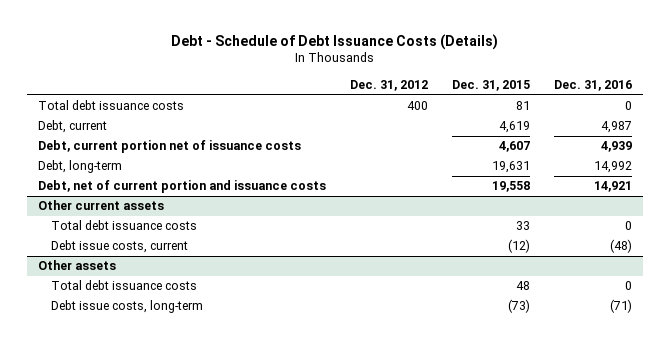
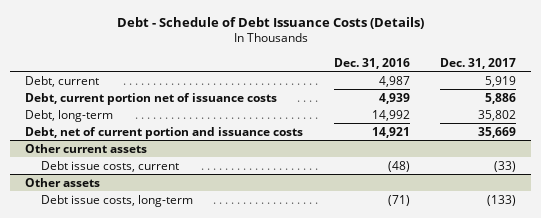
[350,80,429,92] Dec. 31, 2012 -> none
[451,80,530,92] Dec. 31, 2015 -> none
none -> [440,57,517,69] Dec. 31, 2017
[38,100,185,111] Total debt issuance costs -> none
[51,220,198,231] Total debt issuance costs -> none
[51,280,198,291] Total debt issuance costs -> none

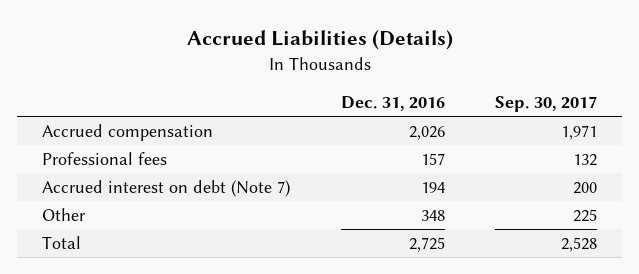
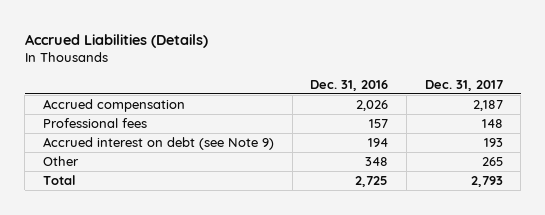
[495,96,598,113] Sep. 30, 2017 -> none
none -> [424,79,503,91] Dec. 31, 2017
[42,179,291,197] Accrued interest on debt (Note 7) -> [42,137,274,151] Accrued interest on debt (see Note 9)

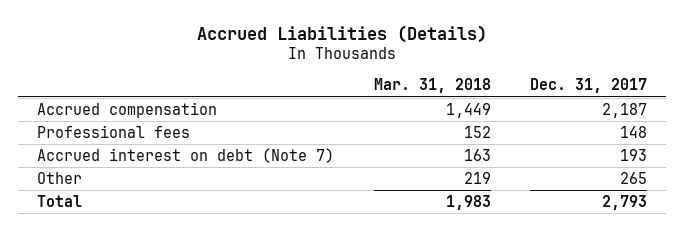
[310,79,389,91] Dec. 31, 2016 -> none
none -> [373,78,491,94] Mar. 31, 2018
[42,137,274,151] Accrued interest on debt (see Note 9) -> [37,147,335,163] Accrued interest on debt (Note 7)

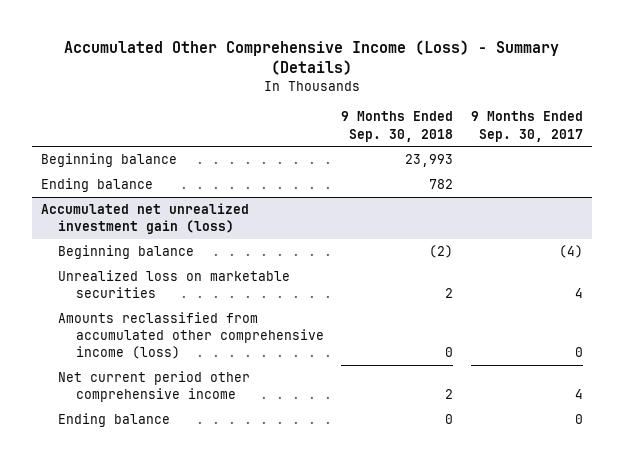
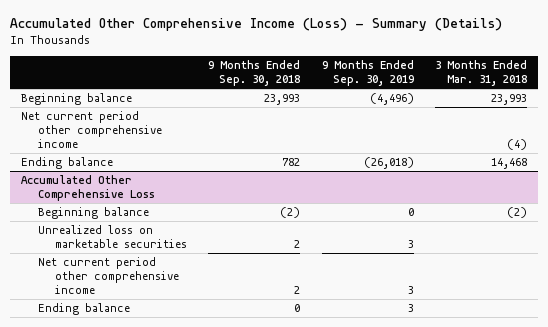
[470,111,583,142] 9 Months Ended Sep. 30, 2017 -> none
none -> [321,60,414,87] 9 Months Ended Sep. 30, 2019
none -> [435,60,528,87] 3 Months Ended Mar. 31, 2018
none -> [20,111,162,149] Net current period other comprehensive income
[41,203,250,235] Accumulated net unrealized investment gain (loss) -> [20,175,155,202] Accumulated Other Comprehensive Loss
[58,312,324,360] Amounts reclassified from accumulated other comprehensive income (loss) -> none

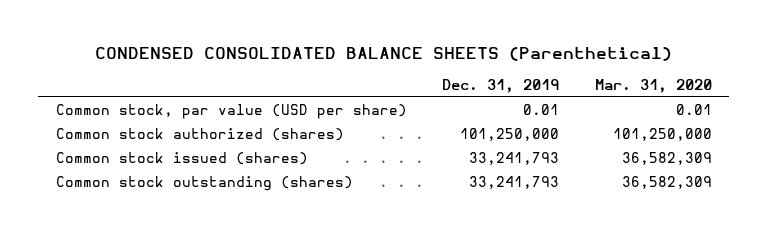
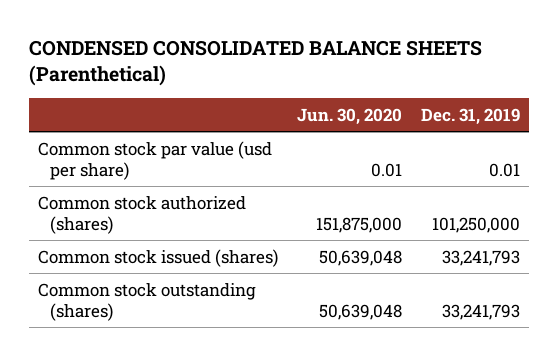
[594,79,712,94] Mar. 31, 2020 -> none
none -> [296,107,402,125] Jun. 30, 2020
[55,104,407,120] Common stock, par value (USD per share) -> [38,140,273,180] Common stock par value (usd per share)

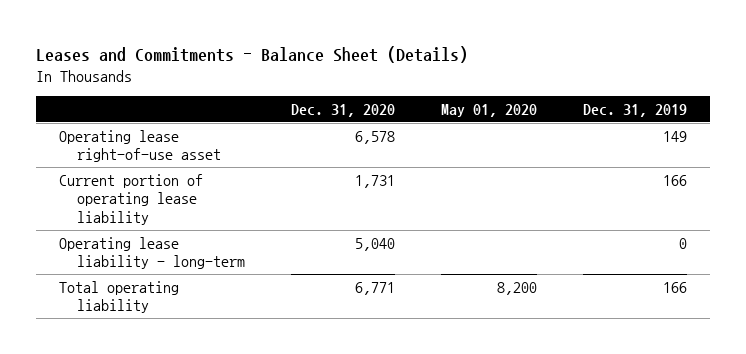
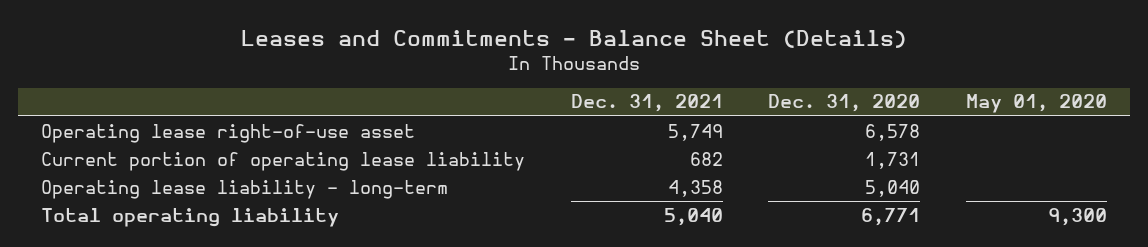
[583,103,688,117] Dec. 31, 2019 -> none
none -> [570,94,723,113] Dec. 31, 2021
[497,281,538,295] 8,200 -> [1047,207,1107,226] 9,300

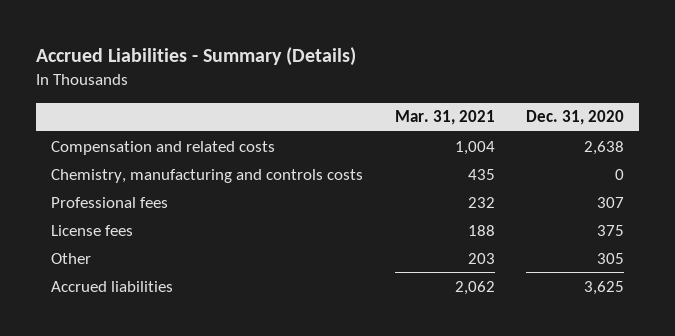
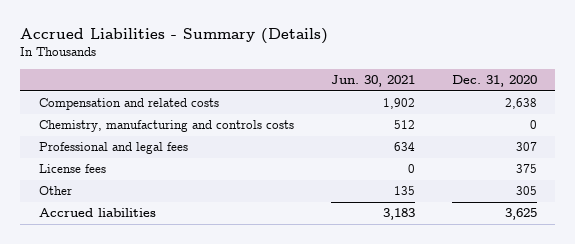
[394,110,495,126] Mar. 31, 2021 -> none
none -> [330,75,415,88] Jun. 30, 2021
[51,196,169,208] Professional fees -> [38,142,188,155] Professional and legal fees

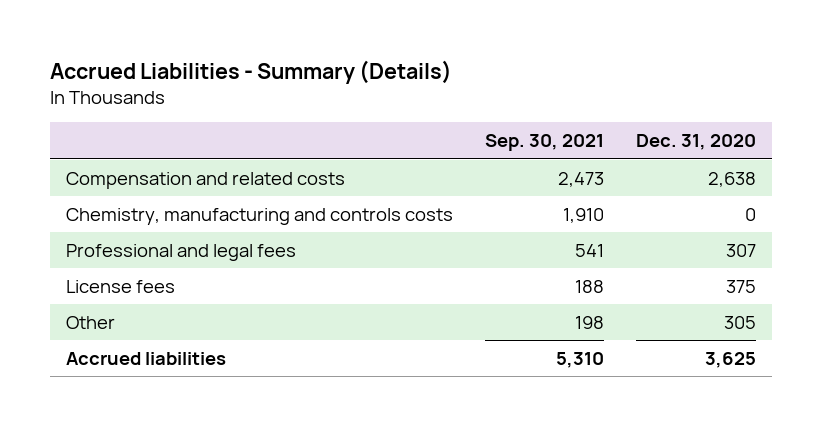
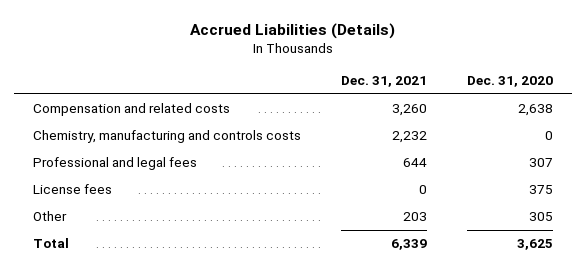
[49,59,452,84] Accrued Liabilities - Summary (Details) -> [189,22,395,39] Accrued Liabilities (Details)
[484,134,604,152] Sep. 30, 2021 -> none
none -> [340,76,427,88] Dec. 31, 2021
[65,351,226,365] Accrued liabilities -> [33,238,70,249] Total

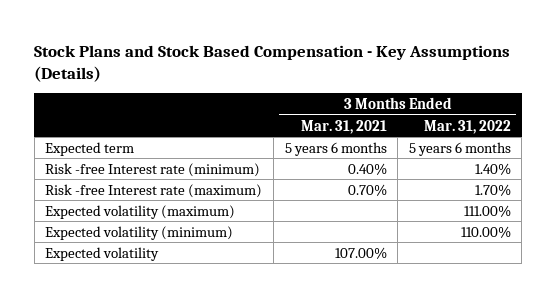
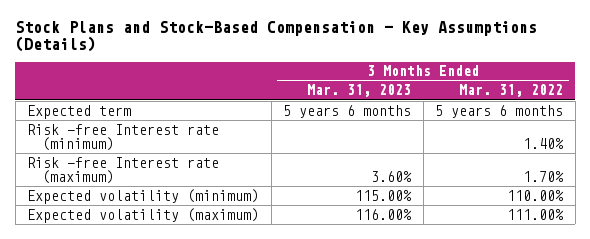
[34,44,511,83] Stock Plans and Stock Based Compensation - Key Assumptions (Details) -> [15,20,538,53] Stock Plans and Stock-Based Compensation - Key Assumptions (Details)
[300,119,387,134] Mar. 31, 2021 -> none
none -> [307,84,412,98] Mar. 31, 2023
[45,246,160,261] Expected volatility -> none
[45,204,236,219] Expected volatility (maximum) -> [27,207,260,223] Expected volatility (maximum)

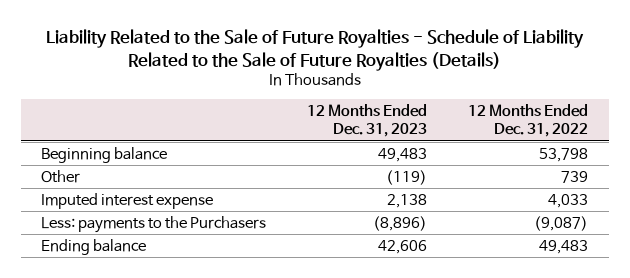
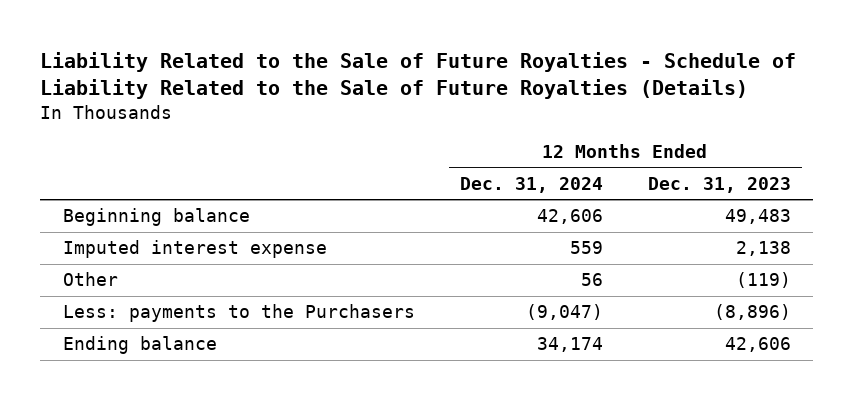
[468,104,589,138] 12 Months Ended Dec. 31, 2022 -> none
none -> [459,177,603,194] Dec. 31, 2024
[41,169,81,183] Other -> [62,272,118,287] Other

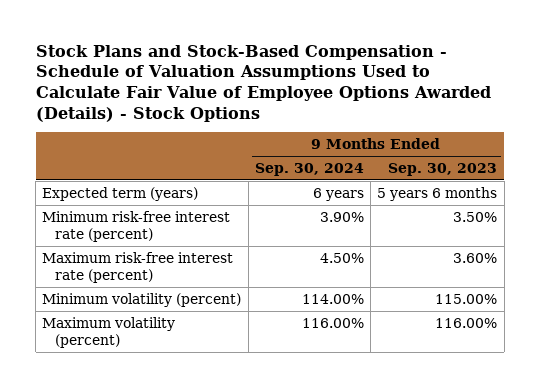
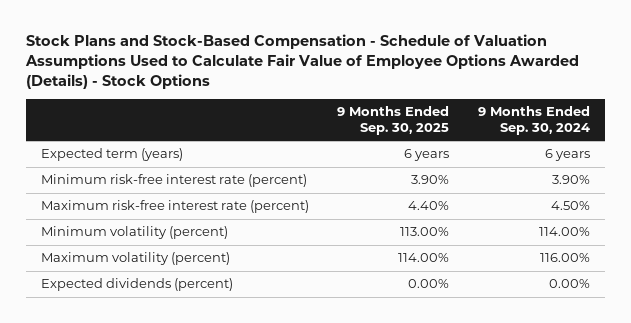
[388,162,498,176] Sep. 30, 2023 -> none
none -> [337,105,450,135] 9 Months Ended Sep. 30, 2025
none -> [40,278,233,292] Expected dividends (percent)

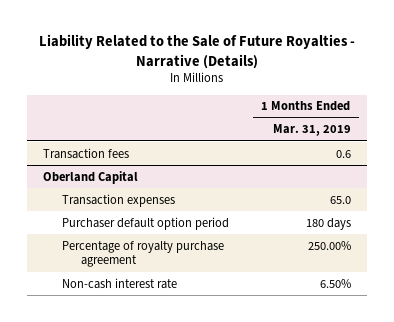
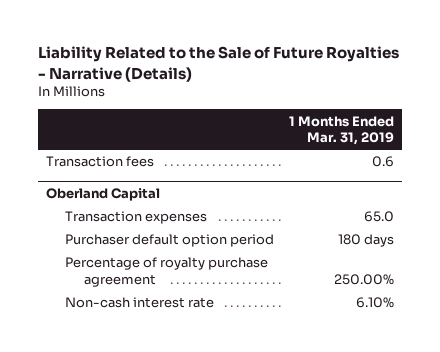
[319,278,351,288] 6.50% -> [356,297,395,309] 6.10%

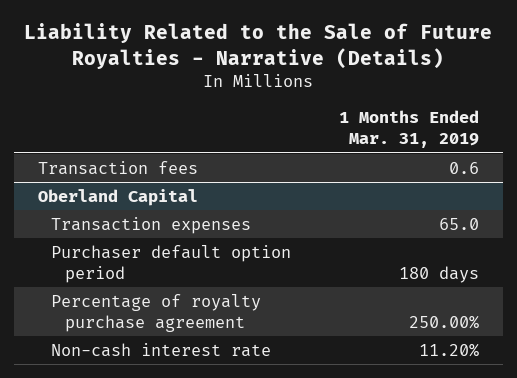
[356,297,395,309] 6.10% -> [418,342,479,357] 11.20%

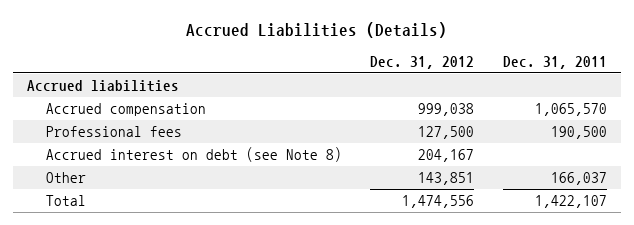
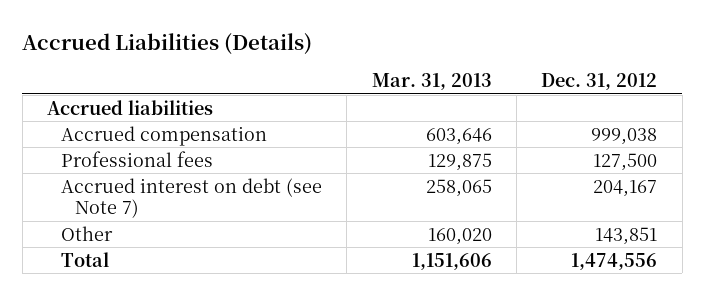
[502,55,607,69] Dec. 31, 2011 -> none
none -> [371,73,492,91] Mar. 31, 2013
[45,147,342,163] Accrued interest on debt (see Note 8) -> [60,177,322,219] Accrued interest on debt (see Note 7)

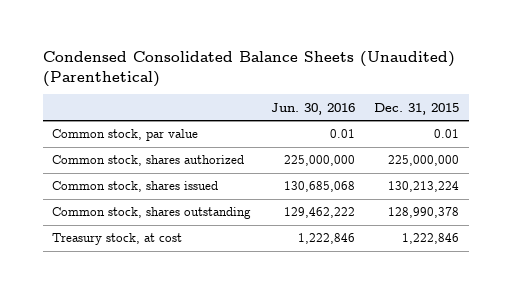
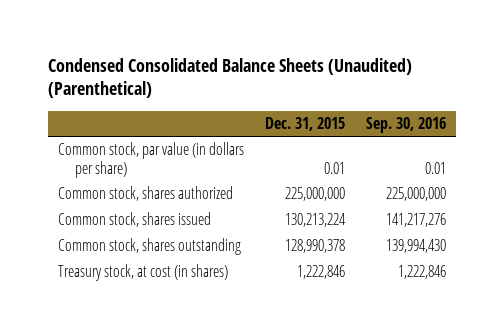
[270,102,355,115] Jun. 30, 2016 -> none
none -> [365,116,446,133] Sep. 30, 2016
[52,129,199,142] Common stock, par value -> [58,142,245,178] Common stock, par value (in dollars per share)
[52,233,183,246] Treasury stock, at cost -> [58,264,229,282] Treasury stock, at cost (in shares)

